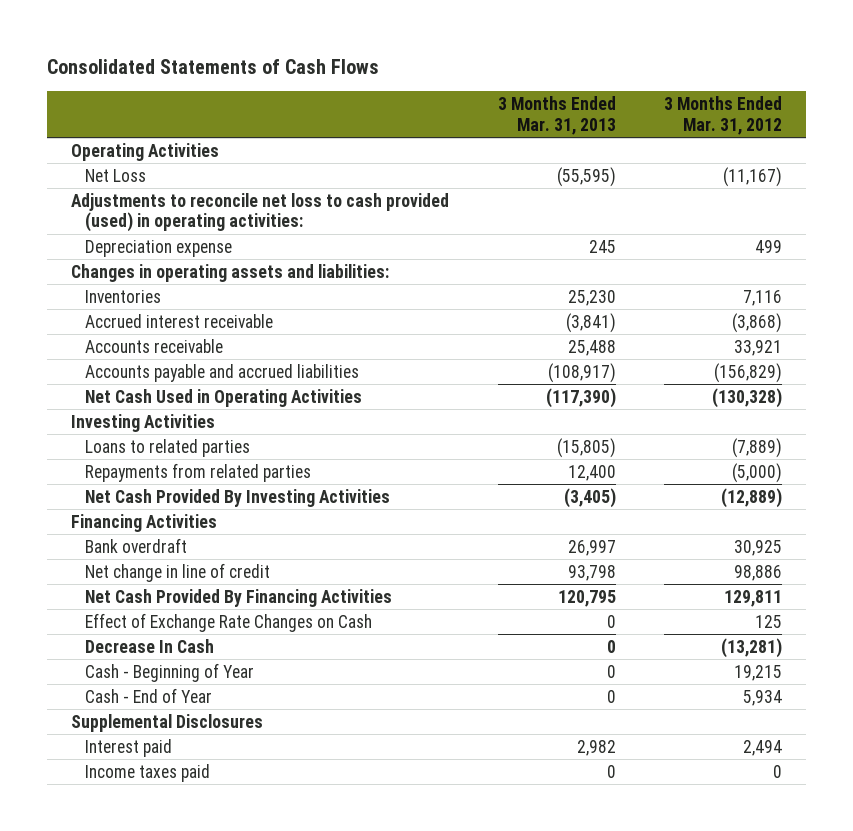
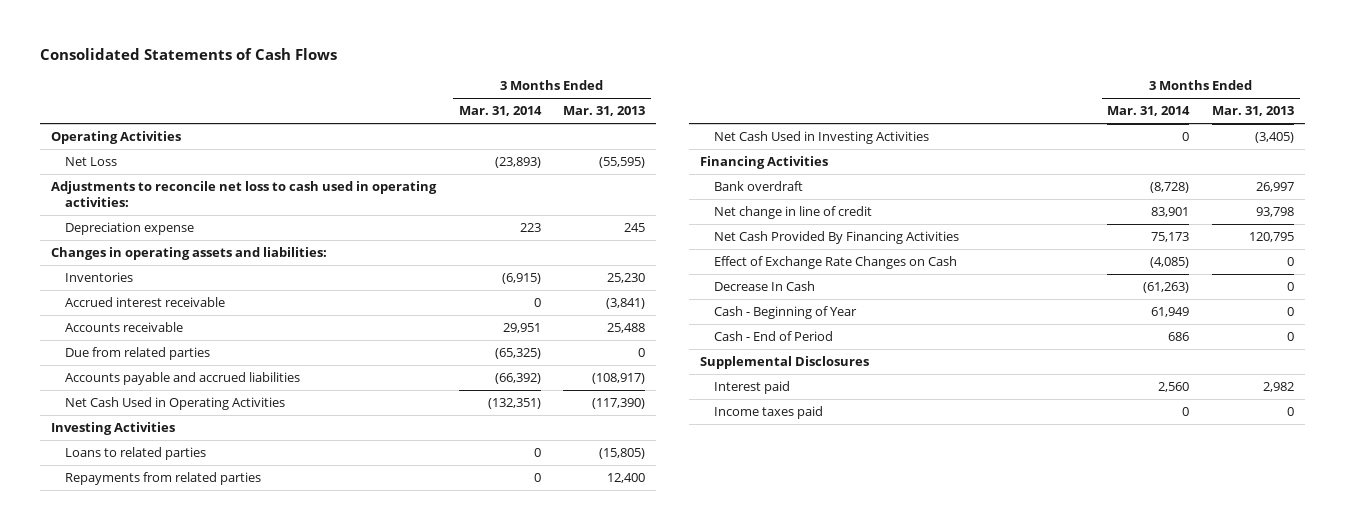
[663,95,782,135] 3 Months Ended Mar. 31, 2012 -> none
none -> [458,106,542,117] Mar. 31, 2014
[71,192,450,233] Adjustments to reconcile net loss to cash provided (used) in operating activities: -> [51,181,438,207] Adjustments to reconcile net loss to cash used in operating activities:
none -> [65,347,211,361] Due from related parties
[85,488,391,507] Net Cash Provided By Investing Activities -> [714,131,930,145] Net Cash Used in Investing Activities
[85,687,213,703] Cash - End of Year -> [714,331,834,342] Cash - End of Period

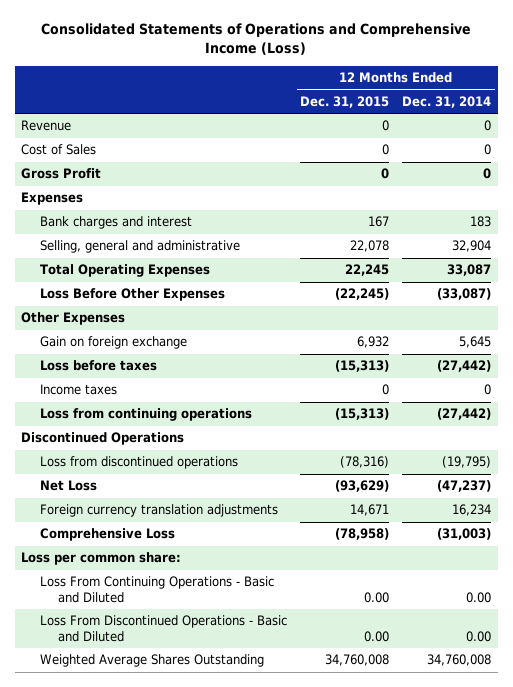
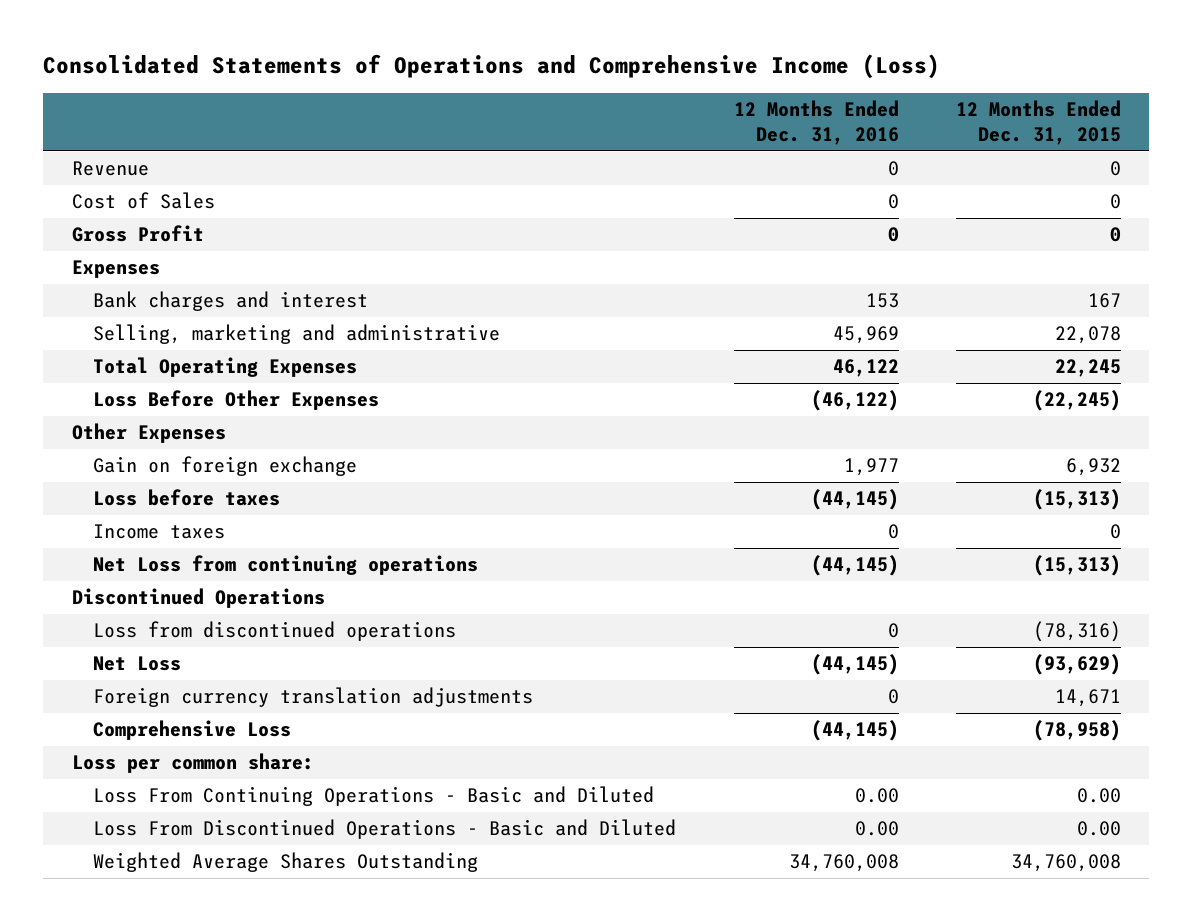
[402,95,492,108] Dec. 31, 2014 -> none
none -> [733,99,899,146] 12 Months Ended Dec. 31, 2016
[39,240,240,254] Selling, general and administrative -> [93,324,501,345] Selling, marketing and administrative
[39,408,252,422] Loss from continuing operations -> [93,555,479,576] Net Loss from continuing operations

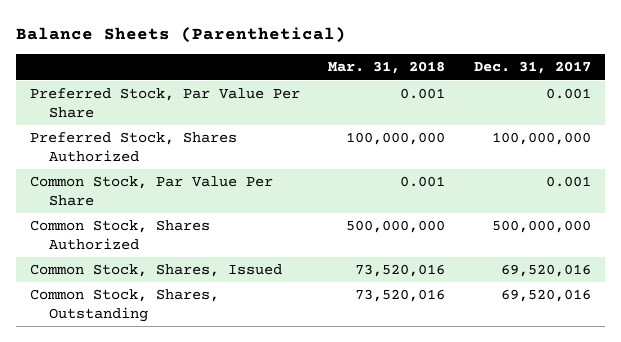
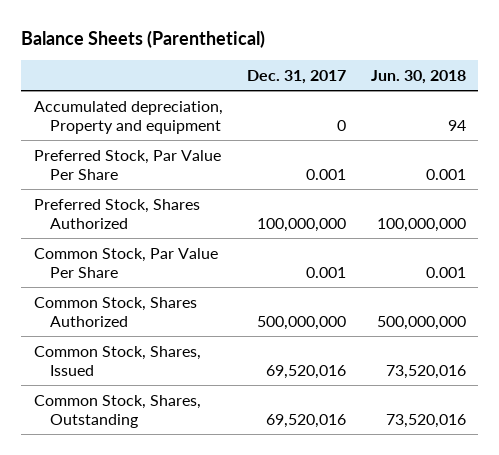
[328,61,446,75] Mar. 31, 2018 -> none
none -> [370,69,466,84] Jun. 30, 2018
none -> [33,100,223,134] Accumulated depreciation, Property and equipment

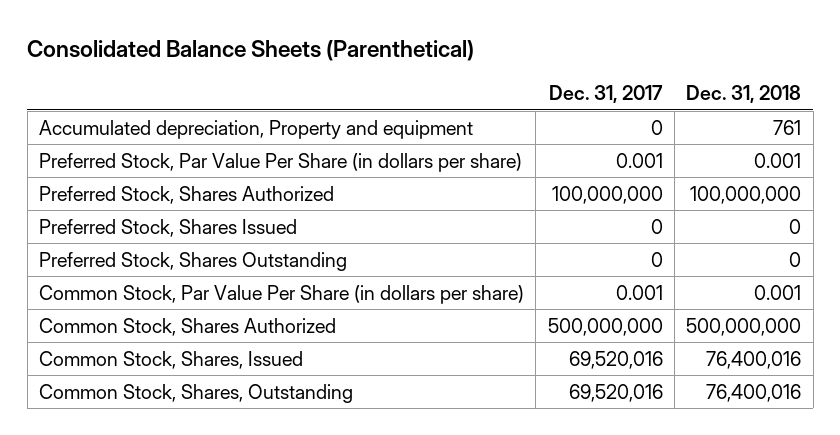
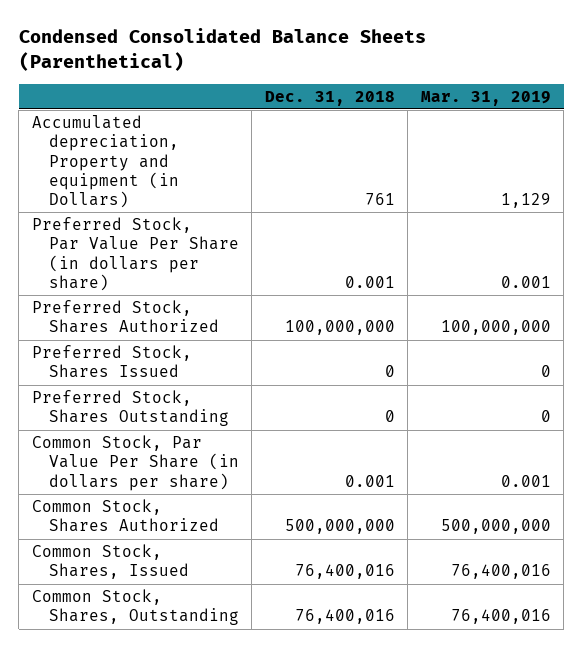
[27,40,475,62] Consolidated Balance Sheets (Parenthetical) -> [18,28,426,71] Condensed Consolidated Balance Sheets (Parenthetical)
[548,85,663,104] Dec. 31, 2017 -> none
none -> [420,90,551,106] Mar. 31, 2019
[38,119,473,139] Accumulated depreciation, Property and equipment -> [32,115,179,209] Accumulated depreciation, Property and equipment (in Dollars)

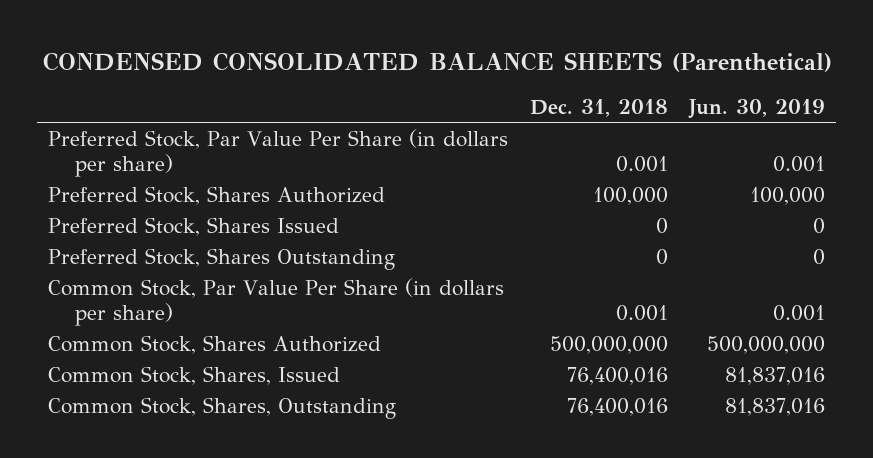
[18,28,426,71] Condensed Consolidated Balance Sheets (Parenthetical) -> [42,51,832,72] CONDENSED CONSOLIDATED BALANCE SHEETS (Parenthetical)
[420,90,551,106] Mar. 31, 2019 -> none
none -> [688,98,826,119] Jun. 30, 2019
[32,115,179,209] Accumulated depreciation, Property and equipment (in Dollars) -> none
[284,320,395,336] 100,000,000 -> [592,187,668,206] 100,000

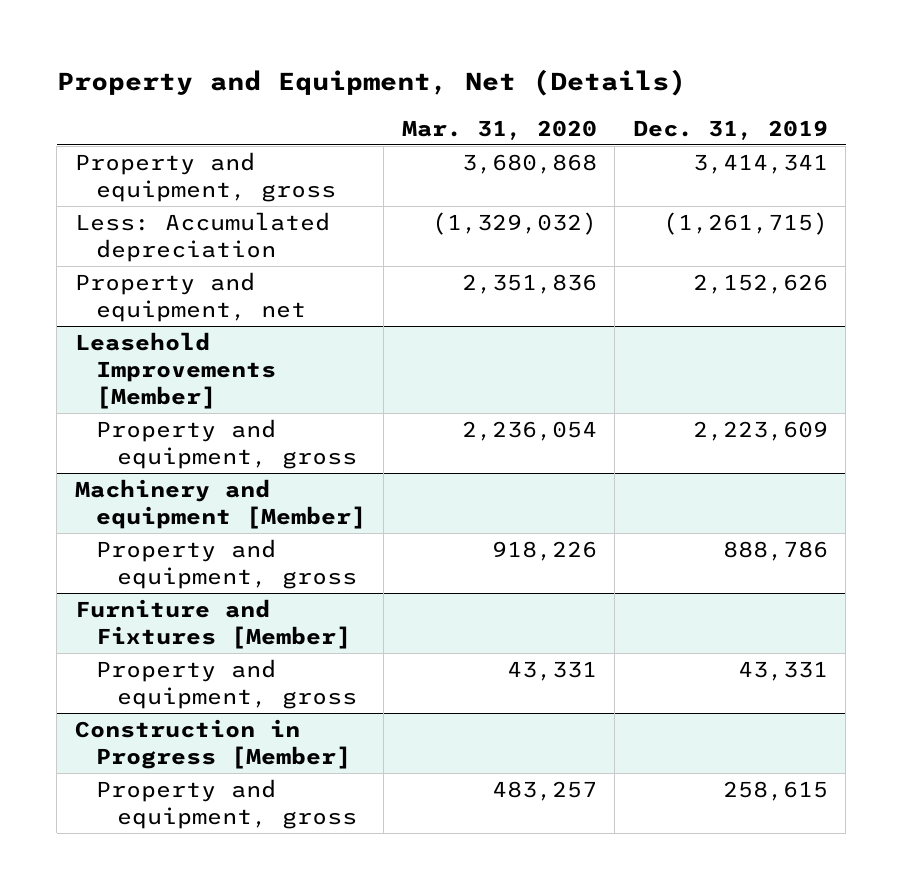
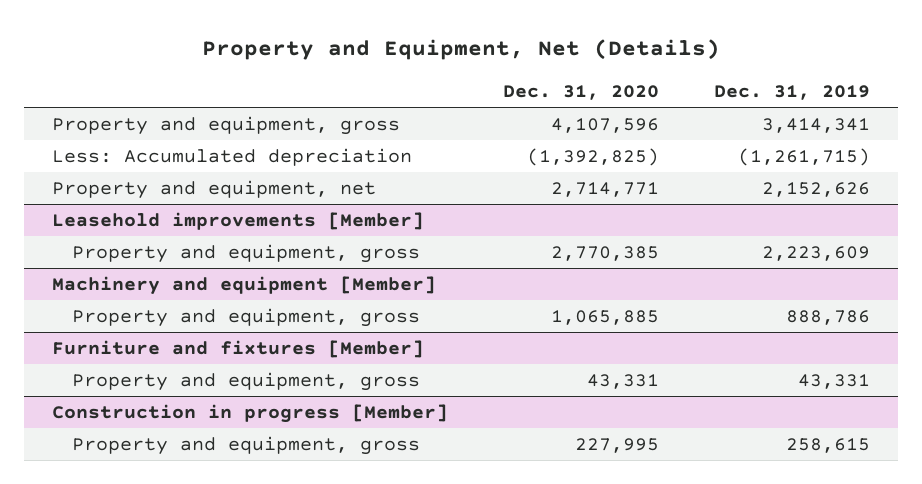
[401,119,597,140] Mar. 31, 2020 -> none
none -> [503,84,660,100] Dec. 31, 2020
[74,332,276,409] Leasehold Improvements [Member] -> [51,211,424,230] Leasehold improvements [Member]
[74,599,351,649] Furniture and Fixtures [Member] -> [51,339,424,358] Furniture and fixtures [Member]
[74,719,351,769] Construction in Progress [Member] -> [51,403,448,423] Construction in progress [Member]

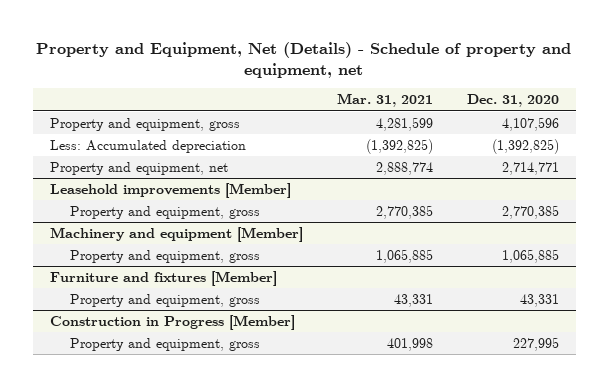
[202,39,721,61] Property and Equipment, Net (Details) -> [36,41,572,78] Property and Equipment, Net (Details) - Schedule of property and equipment, net
[714,84,871,100] Dec. 31, 2019 -> none
none -> [336,93,433,108] Mar. 31, 2021
[51,403,448,423] Construction in progress [Member] -> [49,314,295,330] Construction in Progress [Member]

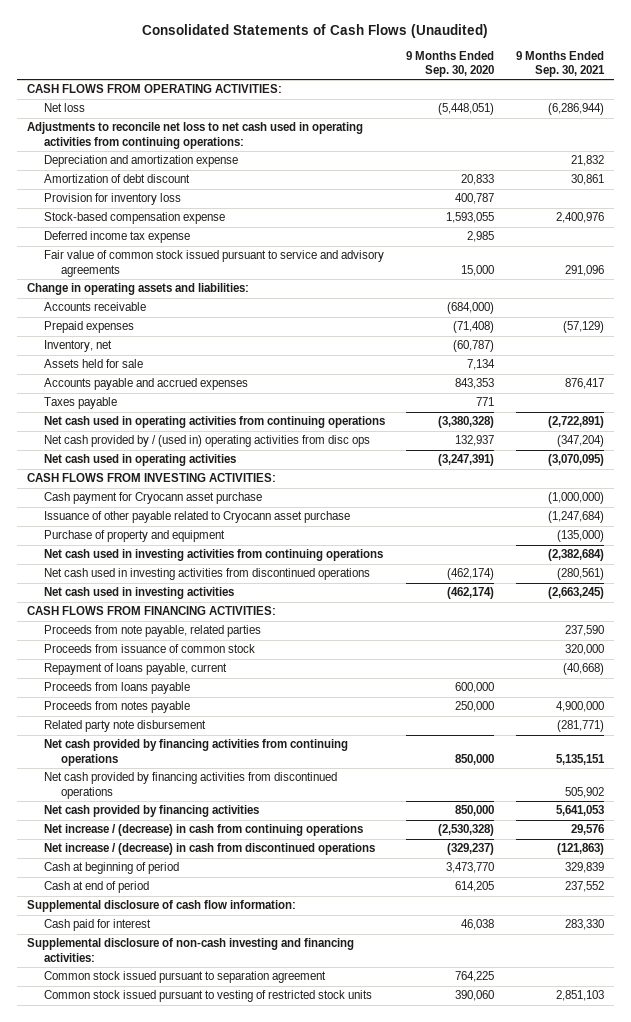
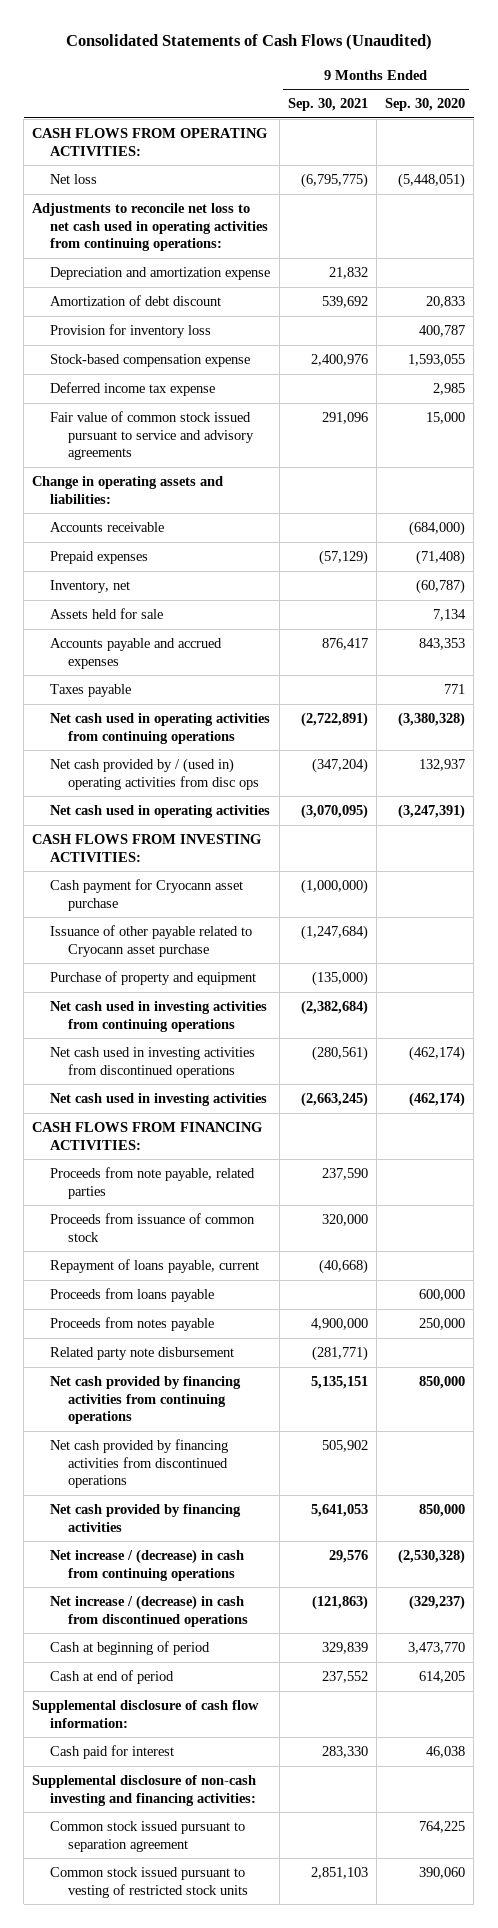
[547,103,604,116] (6,286,944) -> [300,172,368,188] (6,795,775)
[570,174,604,186] 30,861 -> [321,295,368,308] 539,692

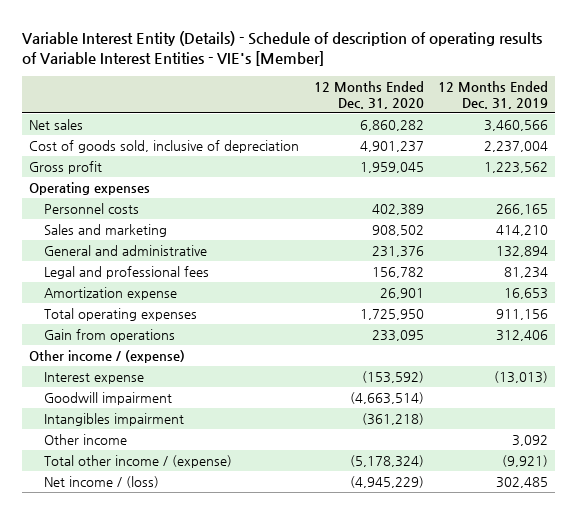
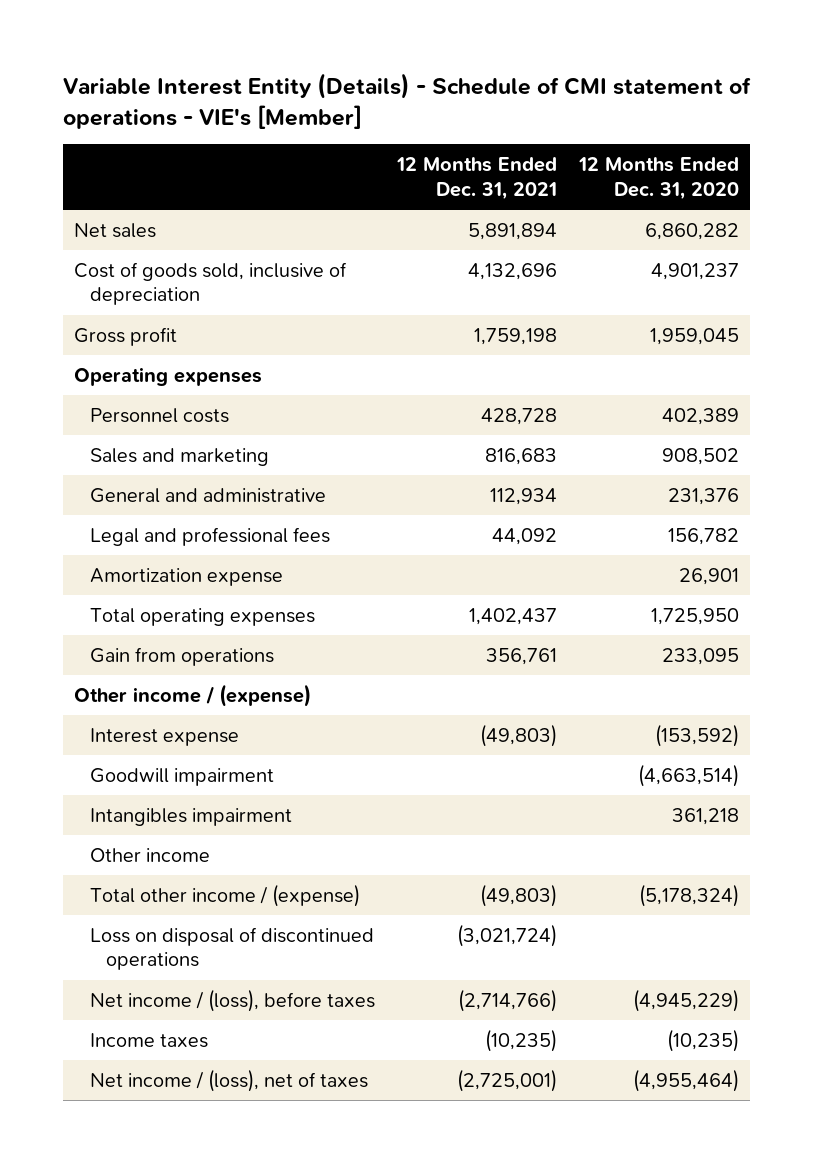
[22,30,543,67] Variable Interest Entity (Details) - Schedule of description of operating results of Variable Interest Entities - VIE's [Member] -> [63,72,752,129] Variable Interest Entity (Details) - Schedule of CMI statement of operations - VIE's [Member]
[437,81,548,109] 12 Months Ended Dec. 31, 2019 -> none
none -> [396,157,558,200] 12 Months Ended Dec. 31, 2021
[361,413,424,426] (361,218) -> [672,807,740,825] 361,218
none -> [89,926,374,971] Loss on disposal of discontinued operations
[44,476,160,489] Net income / (loss) -> [89,988,375,1012] Net income / (loss), before taxes
none -> [89,1032,208,1048] Income taxes
none -> [89,1068,368,1092] Net income / (loss), net of taxes

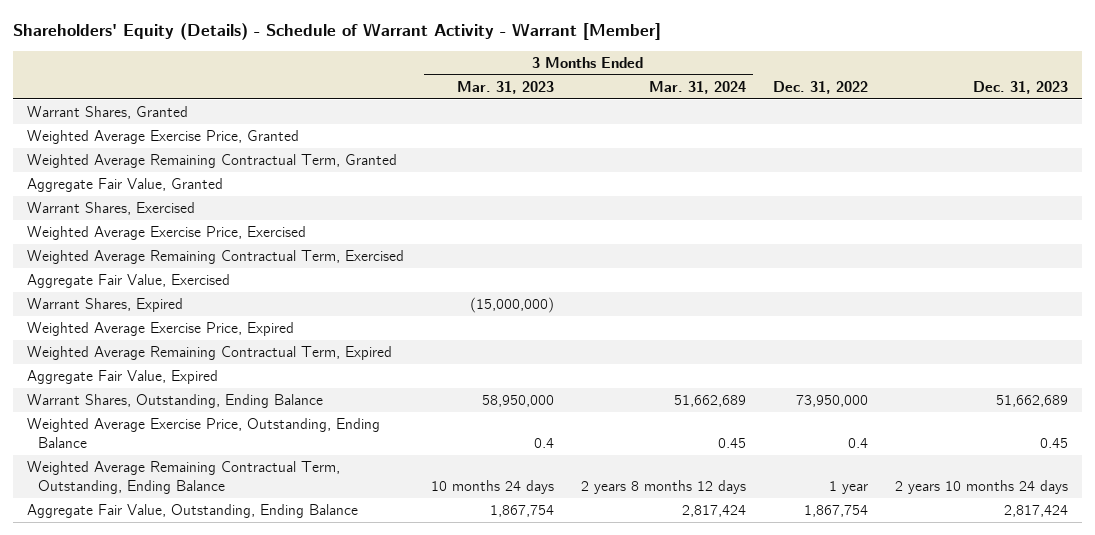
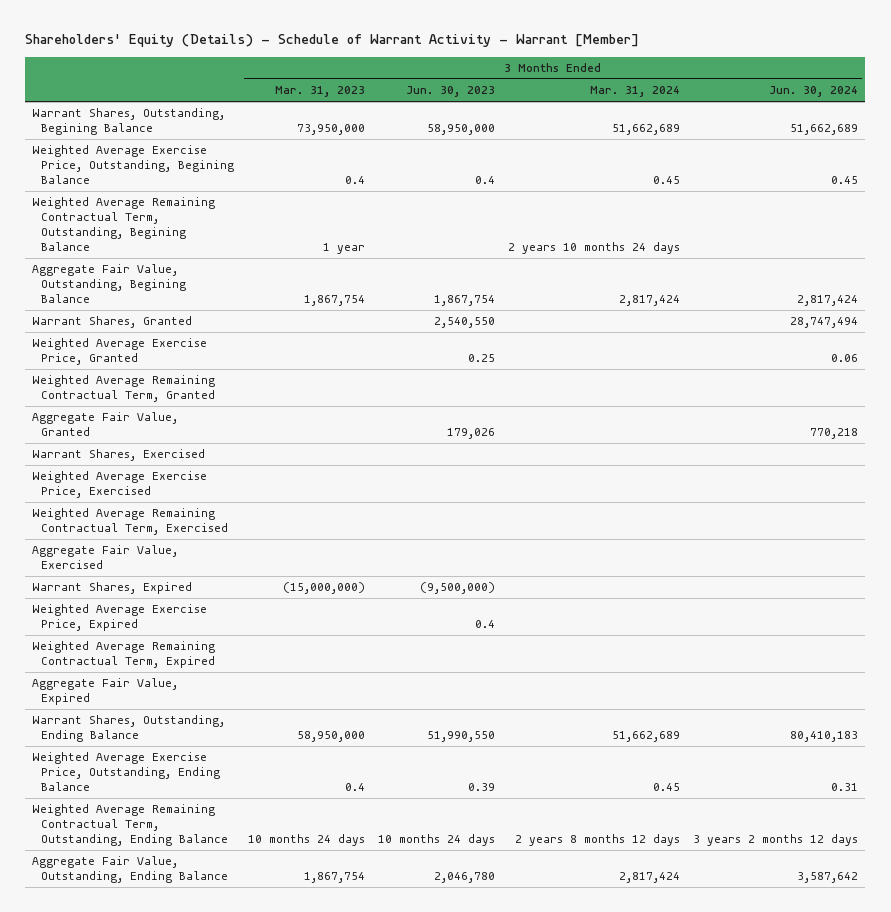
[772,81,868,95] Dec. 31, 2022 -> none
[973,81,1069,95] Dec. 31, 2023 -> none
none -> [405,86,495,98] Jun. 30, 2023
none -> [769,86,859,98] Jun. 30, 2024
none -> [32,108,226,136] Warrant Shares, Outstanding, Begining Balance
none -> [32,145,235,185] Weighted Average Exercise Price, Outstanding, Begining Balance
none -> [32,197,216,251] Weighted Average Remaining Contractual Term, Outstanding, Begining Balance
none -> [32,264,187,304] Aggregate Fair Value, Outstanding, Begining Balance

